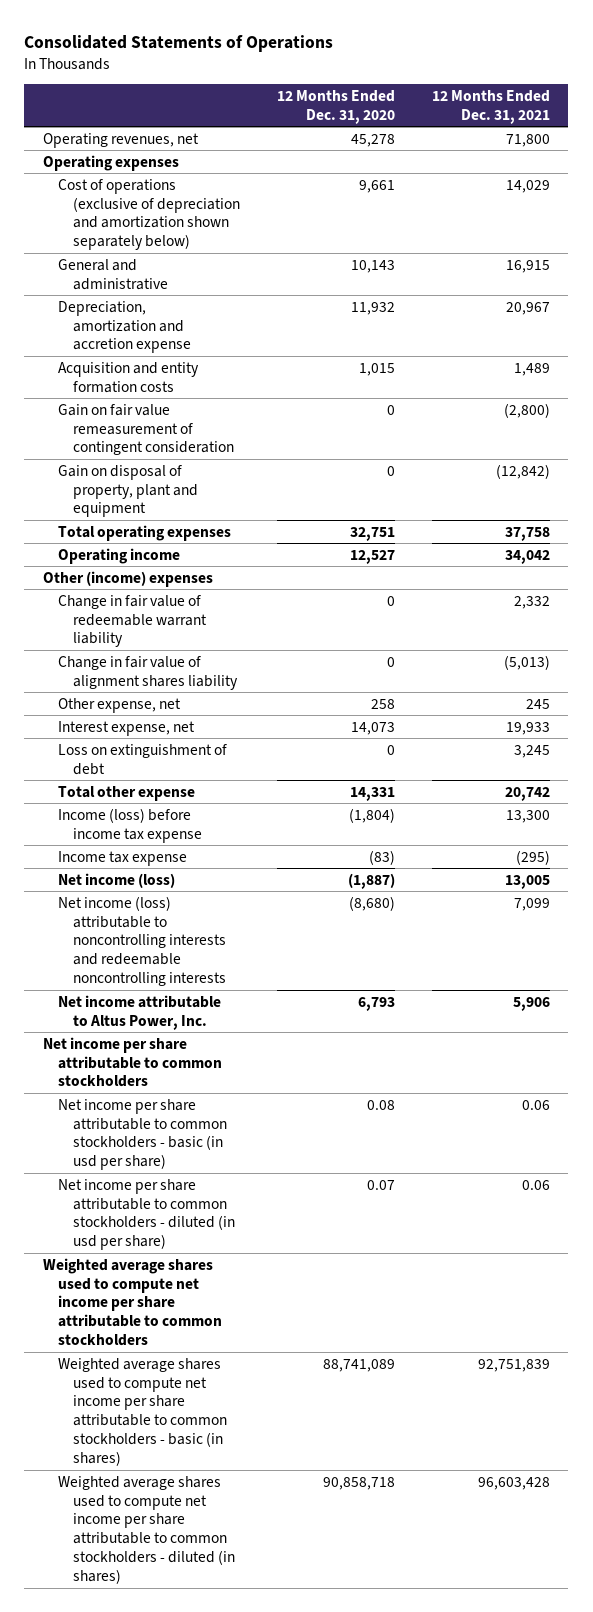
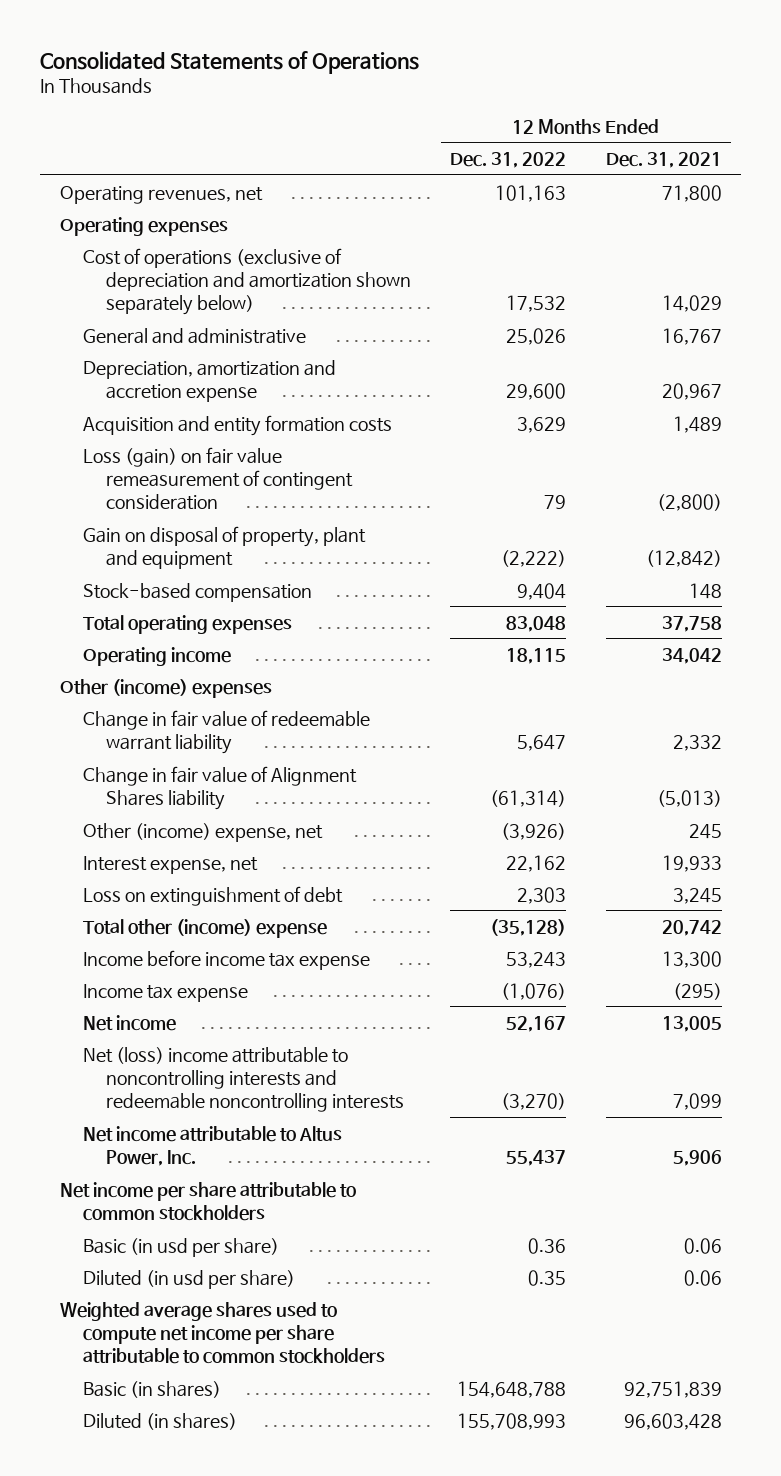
[277,89,396,124] 12 Months Ended Dec. 31, 2020 -> none
none -> [450,152,567,169] Dec. 31, 2022
[506,259,551,273] 16,915 -> [661,327,722,345] 16,767
[58,403,235,456] Gain on fair value remeasurement of contingent consideration -> [82,446,354,511] Loss (gain) on fair value remeasurement of contingent consideration
none -> [82,582,312,602] Stock-based compensation
[58,655,239,690] Change in fair value of alignment shares liability -> [82,765,357,810] Change in fair value of Alignment Shares liability
[58,697,182,713] Other expense, net -> [82,822,323,842] Other (income) expense, net
[58,785,196,801] Total other expense -> [82,918,327,938] Total other (income) expense
[58,807,203,843] Income (loss) before income tax expense -> [82,949,370,970] Income before income tax expense
[58,872,176,888] Net income (loss) -> [82,1014,176,1031] Net income
[58,895,227,987] Net income (loss) attributable to noncontrolling interests and redeemable noncontrolling interests -> [82,1046,405,1113] Net (loss) income attributable to noncontrolling interests and redeemable noncontrolling interests
[58,1098,228,1171] Net income per share attributable to common stockholders - basic (in usd per share) -> [82,1237,279,1257] Basic (in usd per share)
[58,1178,236,1251] Net income per share attributable to common stockholders - diluted (in usd per share) -> [82,1269,295,1289] Diluted (in usd per share)
[58,1357,228,1467] Weighted average shares used to compute net income per share attributable to common stockholders - basic (in shares) -> [82,1380,221,1398] Basic (in shares)
[58,1475,236,1585] Weighted average shares used to compute net income per share attributable to common stockholders - diluted (in shares) -> [82,1412,237,1430] Diluted (in shares)

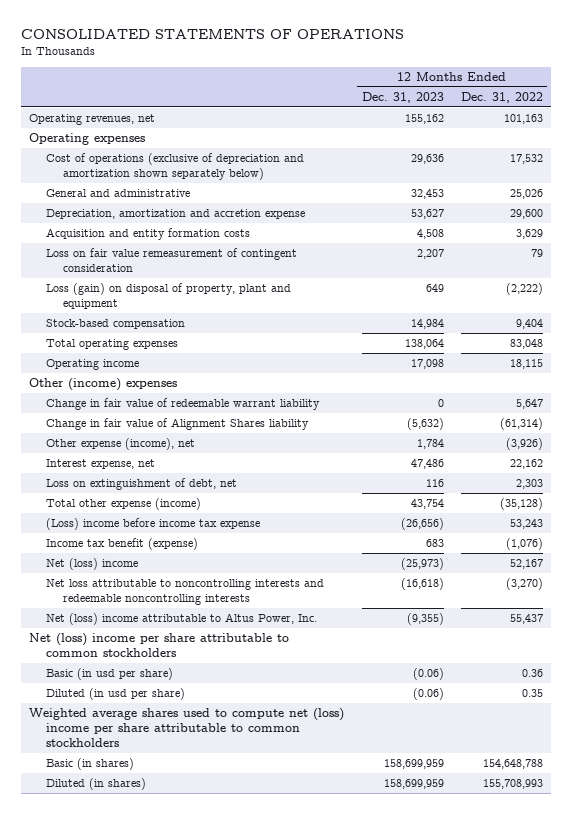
[39,50,419,74] Consolidated Statements of Operations -> [20,29,404,40] CONSOLIDATED STATEMENTS OF OPERATIONS
[605,152,722,169] Dec. 31, 2021 -> none
none -> [361,91,444,103] Dec. 31, 2023
[82,446,354,511] Loss (gain) on fair value remeasurement of contingent consideration -> [46,248,298,273] Loss on fair value remeasurement of contingent consideration
[82,525,366,569] Gain on disposal of property, plant and equipment -> [46,283,292,310] Loss (gain) on disposal of property, plant and equipment
[82,822,323,842] Other (income) expense, net -> [46,438,196,451] Other expense (income), net
[82,885,343,906] Loss on extinguishment of debt -> [46,478,238,491] Loss on extinguishment of debt, net
[82,918,327,938] Total other (income) expense -> [46,498,202,511] Total other expense (income)
[82,949,370,970] Income before income tax expense -> [46,518,261,531] (Loss) income before income tax expense
[82,983,248,1002] Income tax expense -> [46,538,199,551] Income tax benefit (expense)
[82,1014,176,1031] Net income -> [46,558,139,571] Net (loss) income
[82,1046,405,1113] Net (loss) income attributable to noncontrolling interests and redeemable noncontrolling interests -> [46,579,325,606] Net loss attributable to noncontrolling interests and redeemable noncontrolling interests
[82,1125,342,1166] Net income attributable to Altus Power, Inc. -> [46,613,318,626] Net (loss) income attributable to Altus Power, Inc.
[59,1181,356,1221] Net income per share attributable to common stockholders -> [29,633,290,658] Net (loss) income per share attributable to common stockholders
[59,1301,385,1365] Weighted average shares used to compute net income per share attributable to common stockholders -> [29,708,345,747] Weighted average shares used to compute net (loss) income per share attributable to common stockholders

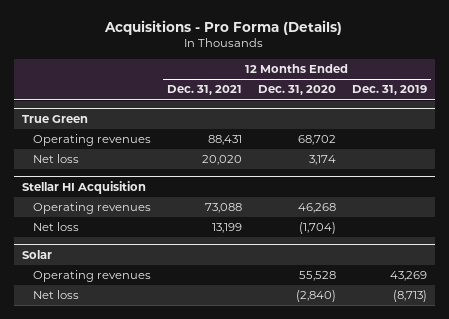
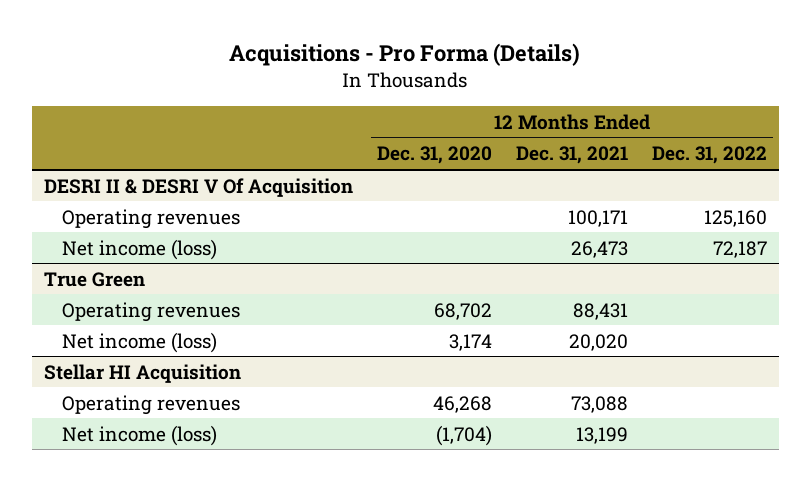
[351,85,427,96] Dec. 31, 2019 -> none
none -> [652,146,768,165] Dec. 31, 2022
none -> [43,177,353,197] DESRI II & DESRI V Of Acquisition
none -> [61,208,240,229] Operating revenues
none -> [61,238,217,260] Net income (loss)
[33,154,80,164] Net loss -> [61,331,217,353] Net income (loss)
[21,249,52,259] Solar -> none
[33,270,152,283] Operating revenues -> none
[33,290,80,300] Net loss -> none
[33,222,80,232] Net loss -> [61,424,217,446] Net income (loss)

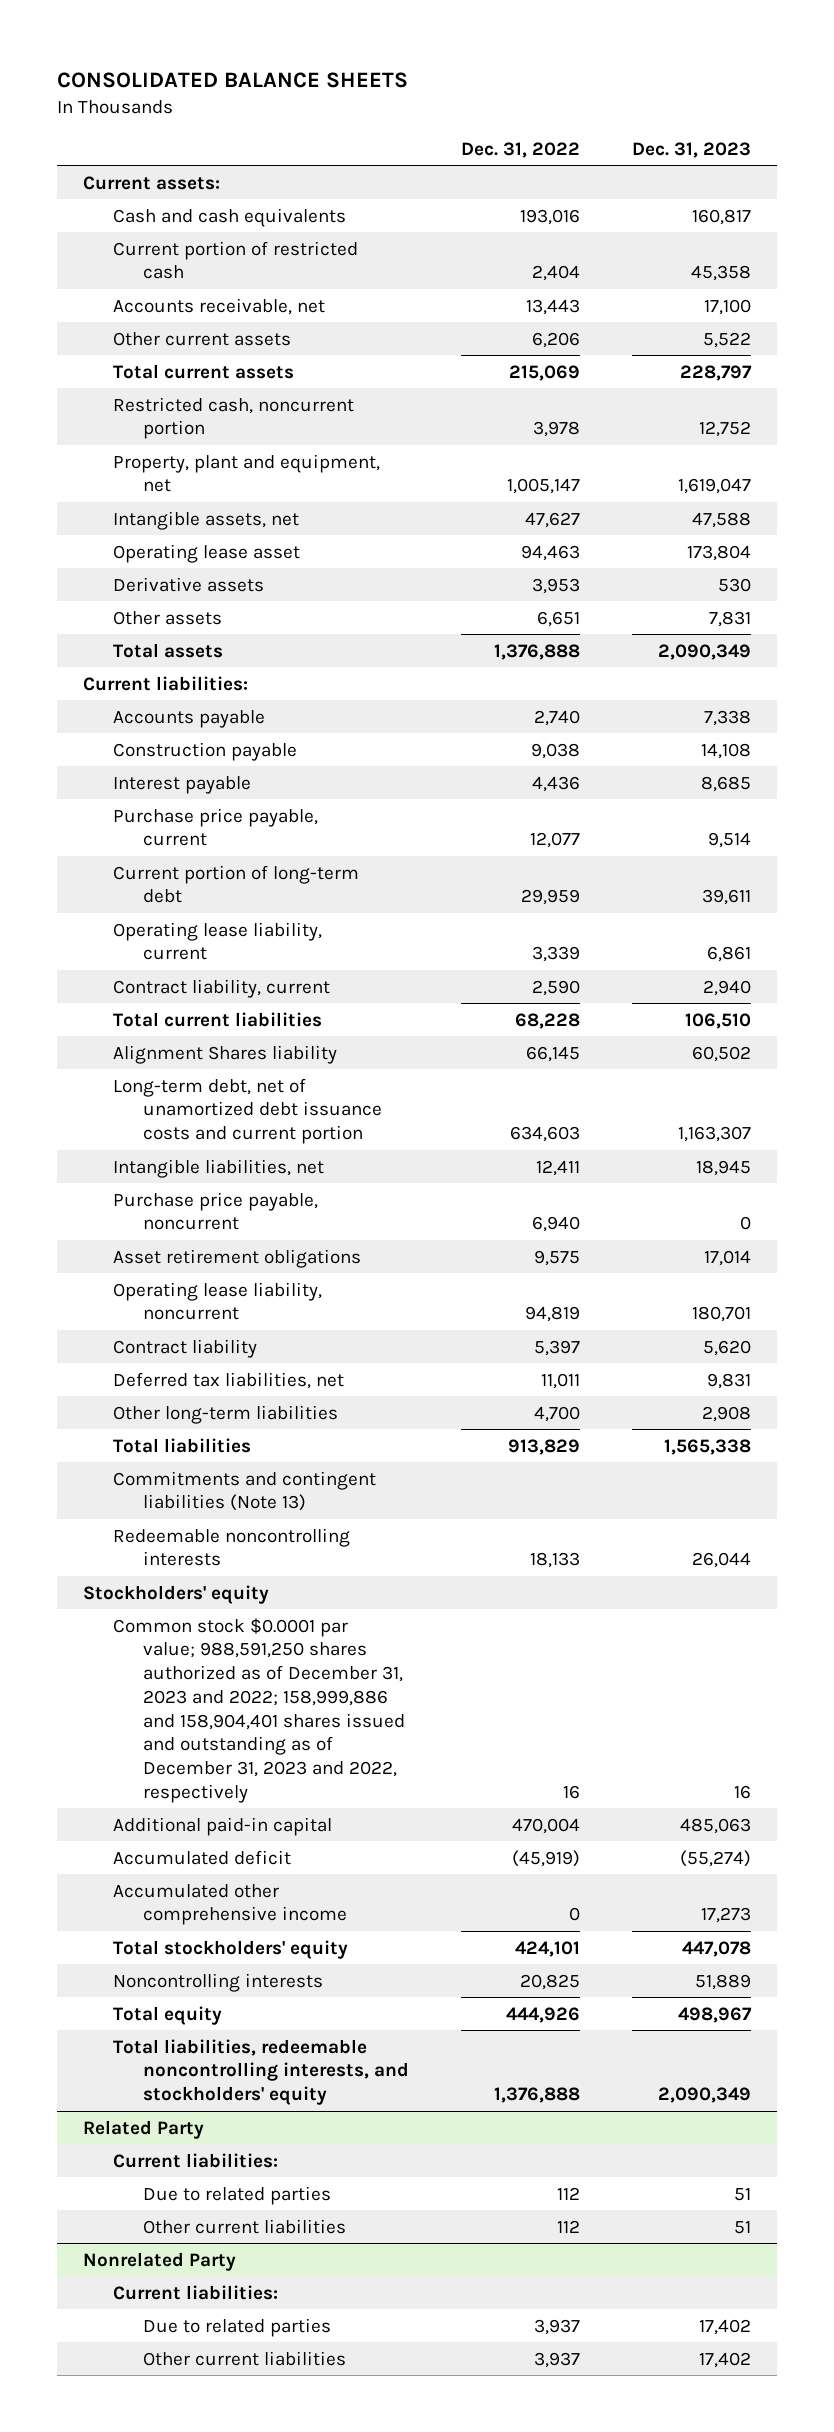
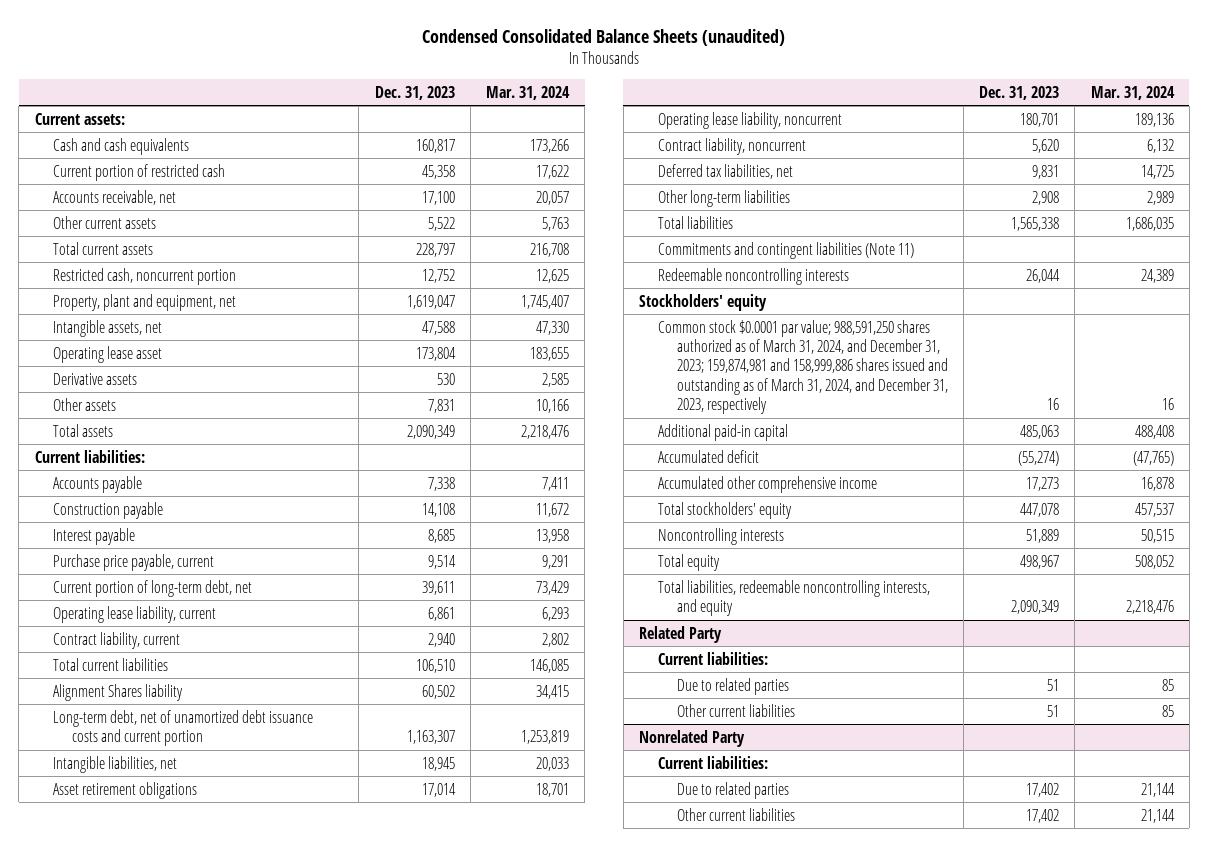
[56,71,408,88] CONSOLIDATED BALANCE SHEETS -> [422,28,786,46] Condensed Consolidated Balance Sheets (unaudited)
[461,141,581,158] Dec. 31, 2022 -> none
none -> [486,85,571,100] Mar. 31, 2024
[113,864,360,904] Current portion of long-term debt -> [53,579,253,597] Current portion of long-term debt, net
[113,1191,319,1231] Purchase price payable, noncurrent -> none
[113,1338,258,1358] Contract liability -> [657,137,806,155] Contract liability, noncurrent
[113,1470,377,1512] Commitments and contingent liabilities (Note 13) -> [657,241,914,259] Commitments and contingent liabilities (Note 11)
[113,1617,406,1803] Common stock $0.0001 par value; 988,591,250 shares authorized as of December 31, 2023 and 2022; 158,999,886 and 158,904,401 shares issued and outstanding as of December 31, 2023 and 2022, respectively -> [657,319,948,415] Common stock $0.0001 par value; 988,591,250 shares authorized as of March 31, 2024, and December 31, 2023; 159,874,981 and 158,999,886 shares issued and outstanding as of March 31, 2024, and December 31, 2023, respectively
[113,2038,410,2106] Total liabilities, redeemable noncontrolling interests, and stockholders' equity -> [657,579,930,617] Total liabilities, redeemable noncontrolling interests, and equity

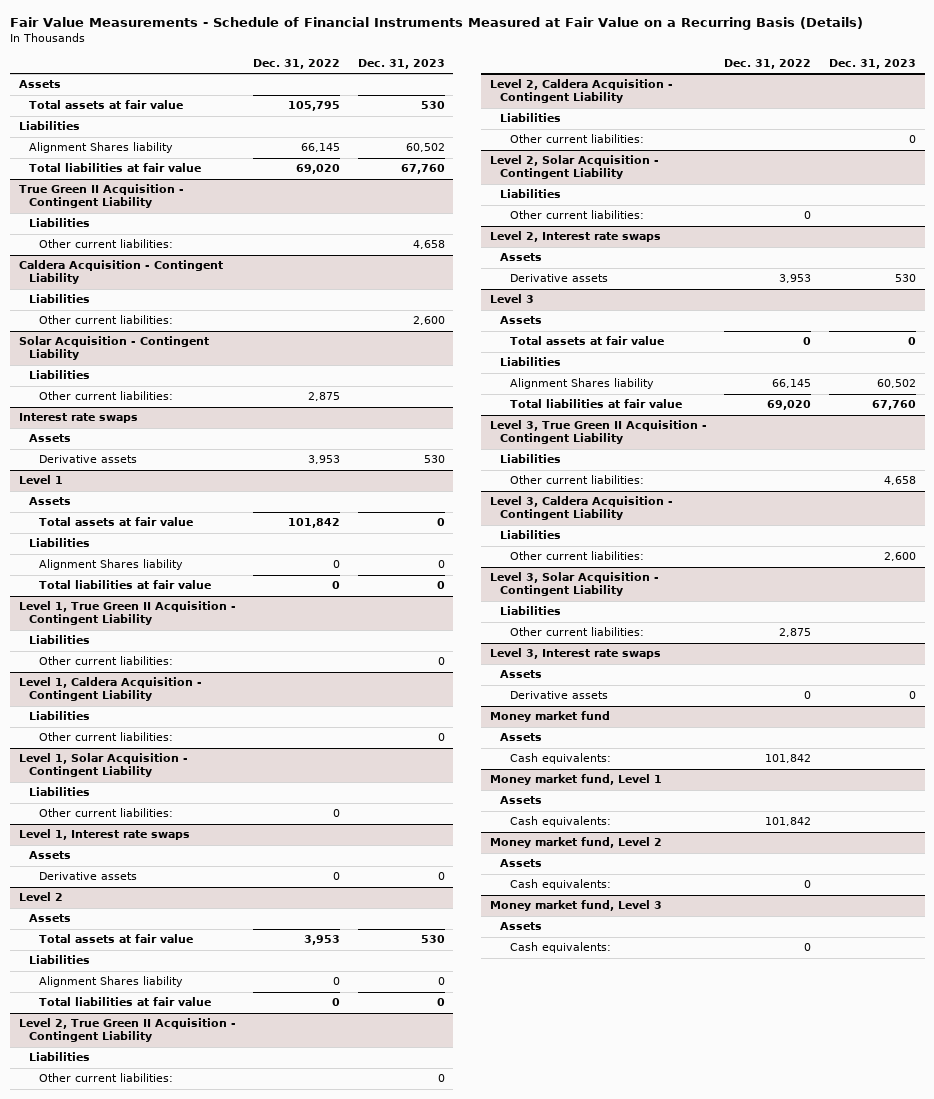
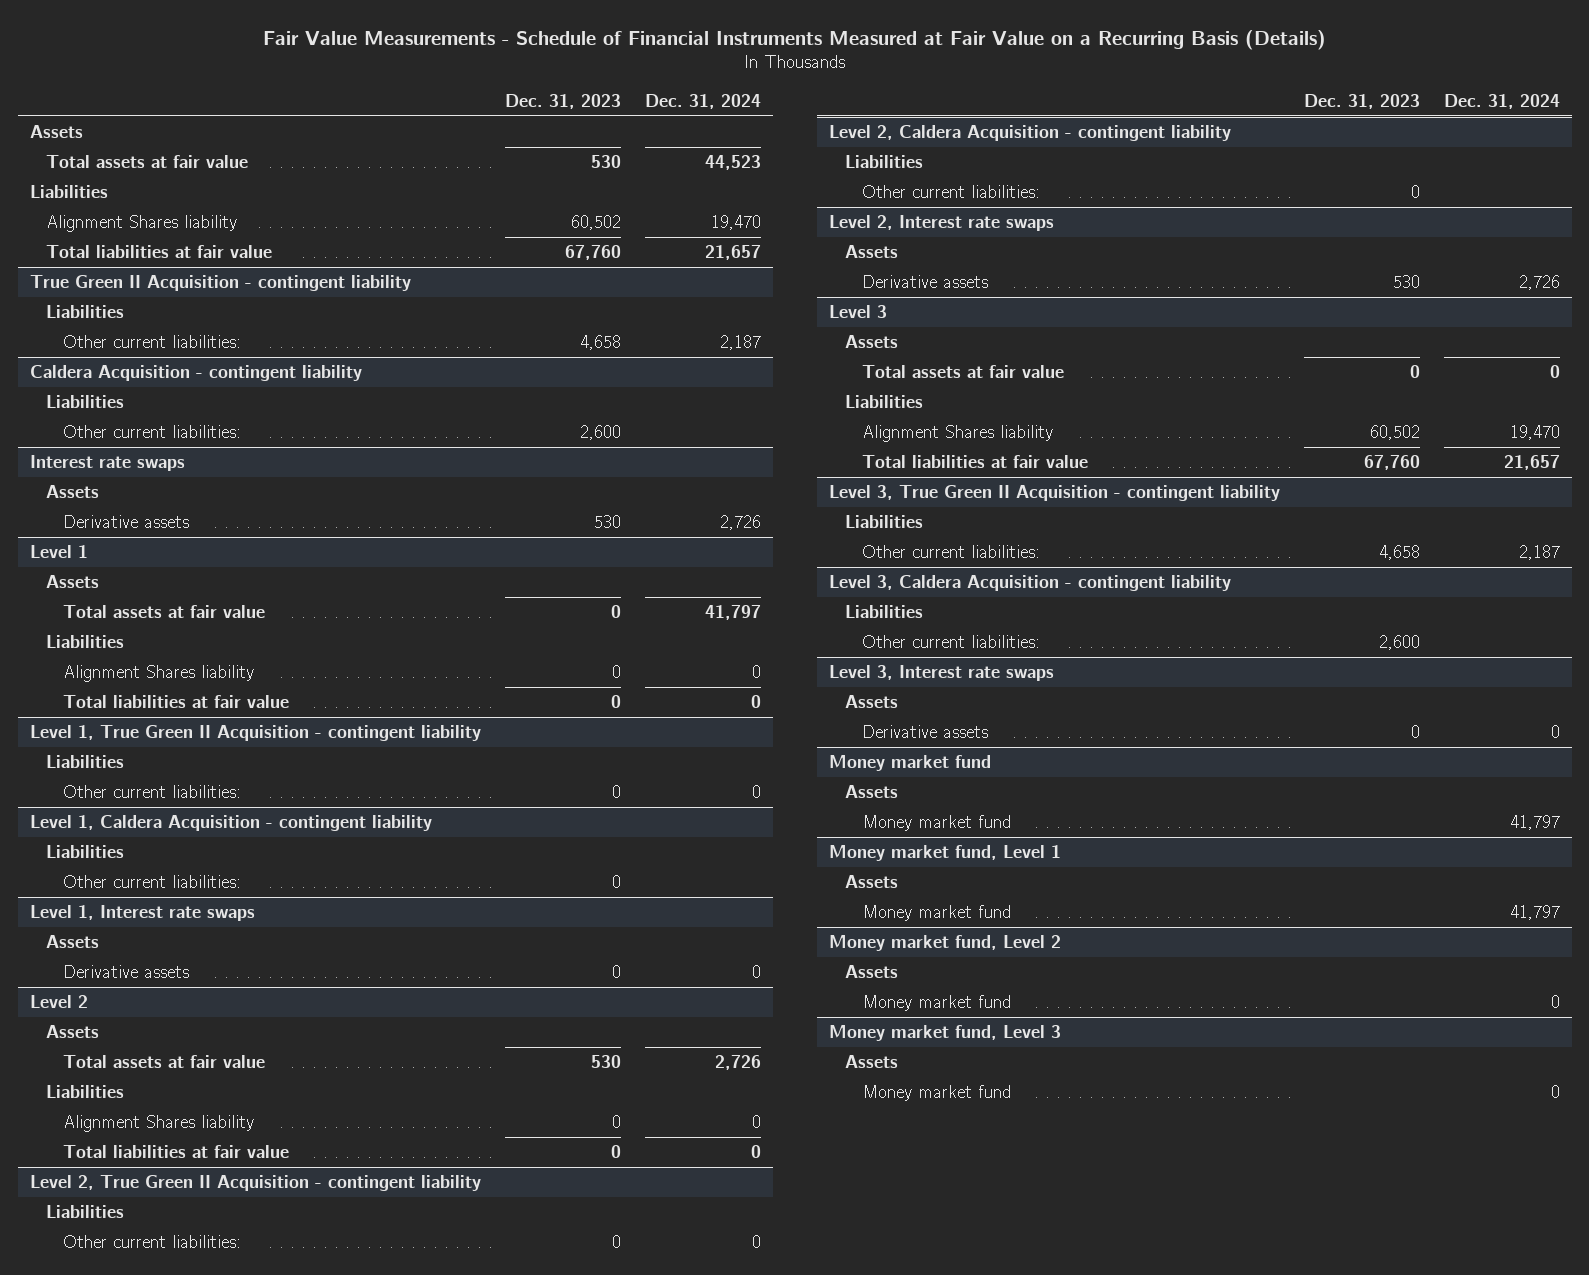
[253,59,341,70] Dec. 31, 2022 -> none
none -> [644,93,761,109] Dec. 31, 2024
[18,184,184,209] True Green II Acquisition - Contingent Liability -> [29,274,411,291] True Green II Acquisition - contingent liability
[18,260,223,285] Caldera Acquisition - Contingent Liability -> [29,364,362,381] Caldera Acquisition - contingent liability
[18,336,209,361] Solar Acquisition - Contingent Liability -> none
[28,370,90,380] Liabilities -> none
[38,391,173,401] Other current liabilities: -> none
[18,601,236,626] Level 1, True Green II Acquisition - Contingent Liability -> [29,724,481,741] Level 1, True Green II Acquisition - contingent liability
[18,677,202,702] Level 1, Caldera Acquisition - Contingent Liability -> [29,814,432,831] Level 1, Caldera Acquisition - contingent liability
[18,753,188,778] Level 1, Solar Acquisition - Contingent Liability -> none
[28,787,90,797] Liabilities -> none
[38,808,173,818] Other current liabilities: -> none
[18,1018,236,1043] Level 2, True Green II Acquisition - Contingent Liability -> [29,1174,481,1191] Level 2, True Green II Acquisition - contingent liability
[489,79,673,104] Level 2, Caldera Acquisition - Contingent Liability -> [828,124,1231,141] Level 2, Caldera Acquisition - contingent liability
[489,155,659,180] Level 2, Solar Acquisition - Contingent Liability -> none
[499,189,561,199] Liabilities -> none
[509,210,644,220] Other current liabilities: -> none
[489,420,707,445] Level 3, True Green II Acquisition - Contingent Liability -> [828,484,1280,501] Level 3, True Green II Acquisition - contingent liability
[489,496,673,521] Level 3, Caldera Acquisition - Contingent Liability -> [828,574,1231,591] Level 3, Caldera Acquisition - contingent liability
[489,572,659,597] Level 3, Solar Acquisition - Contingent Liability -> none
[499,606,561,616] Liabilities -> none
[509,627,644,637] Other current liabilities: -> none
[509,753,611,765] Cash equivalents: -> [862,814,1012,831] Money market fund
[509,816,611,828] Cash equivalents: -> [862,904,1012,921] Money market fund
[509,879,611,891] Cash equivalents: -> [862,994,1012,1011] Money market fund
[509,942,611,954] Cash equivalents: -> [862,1084,1012,1101] Money market fund

